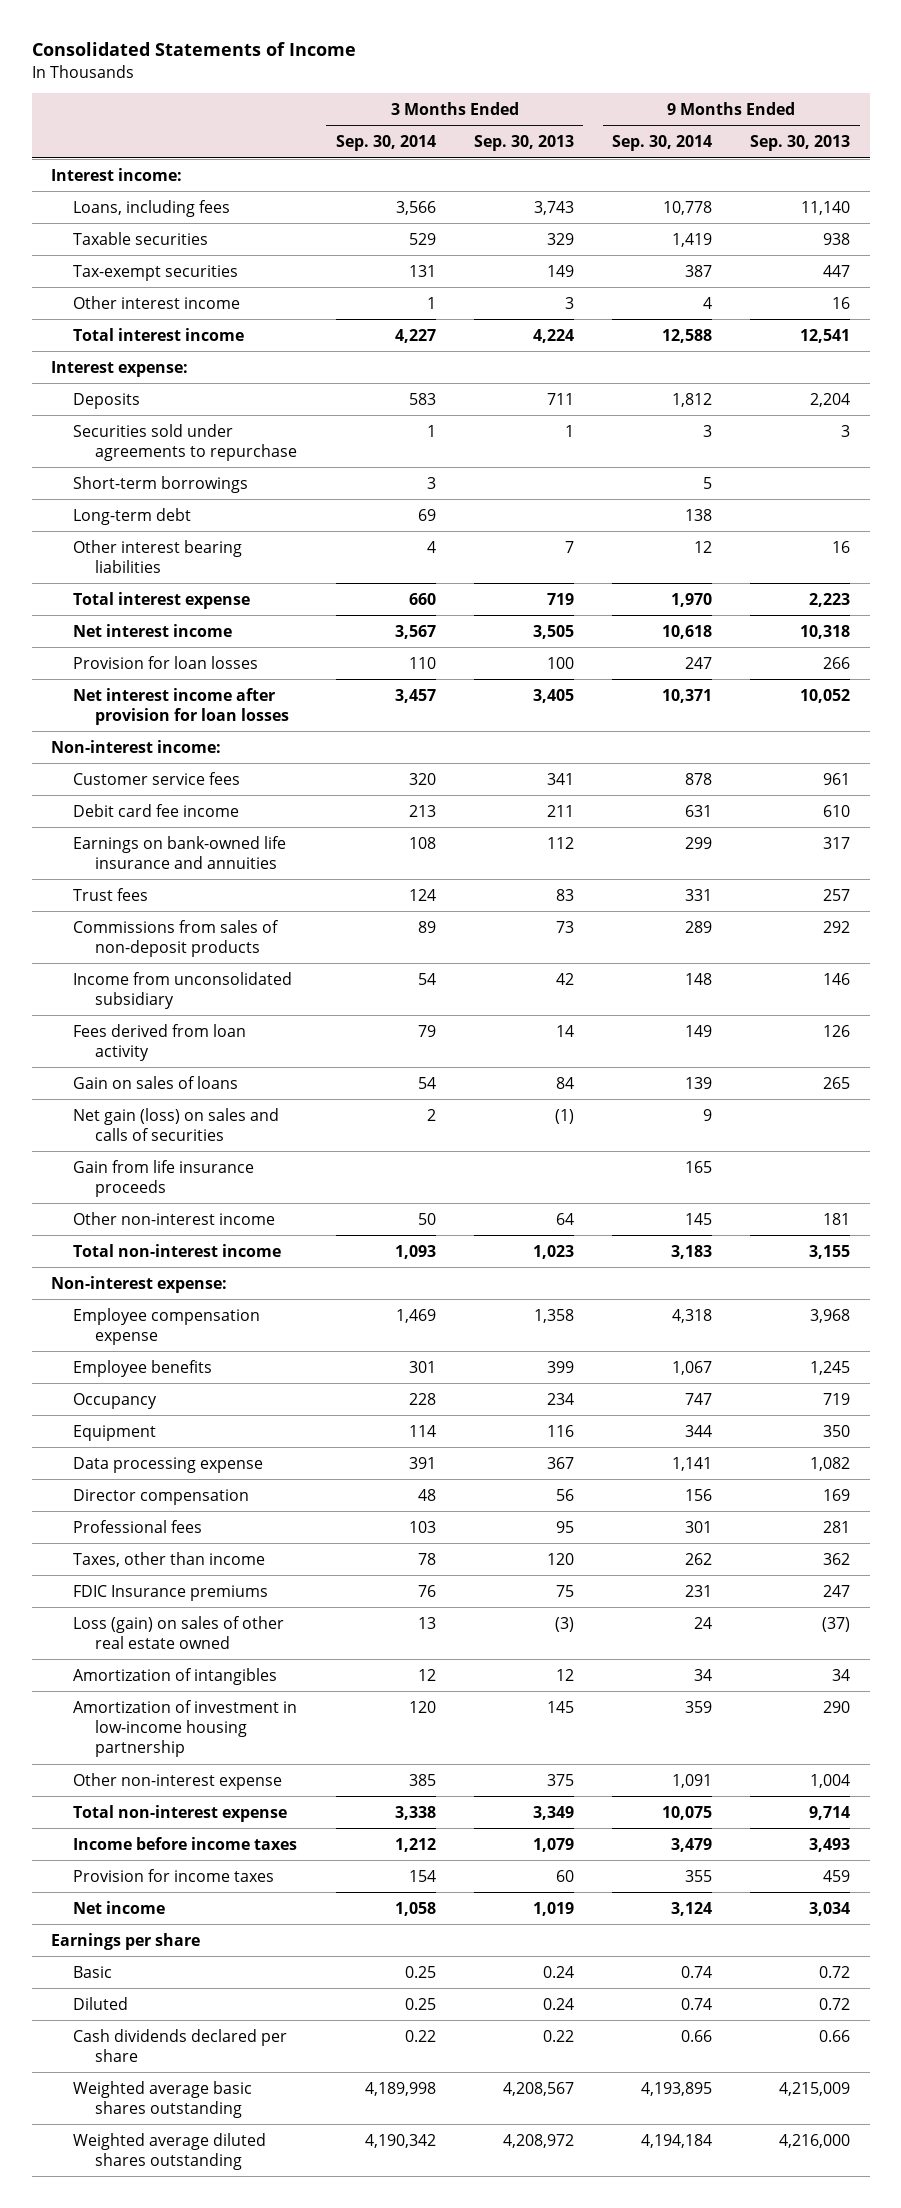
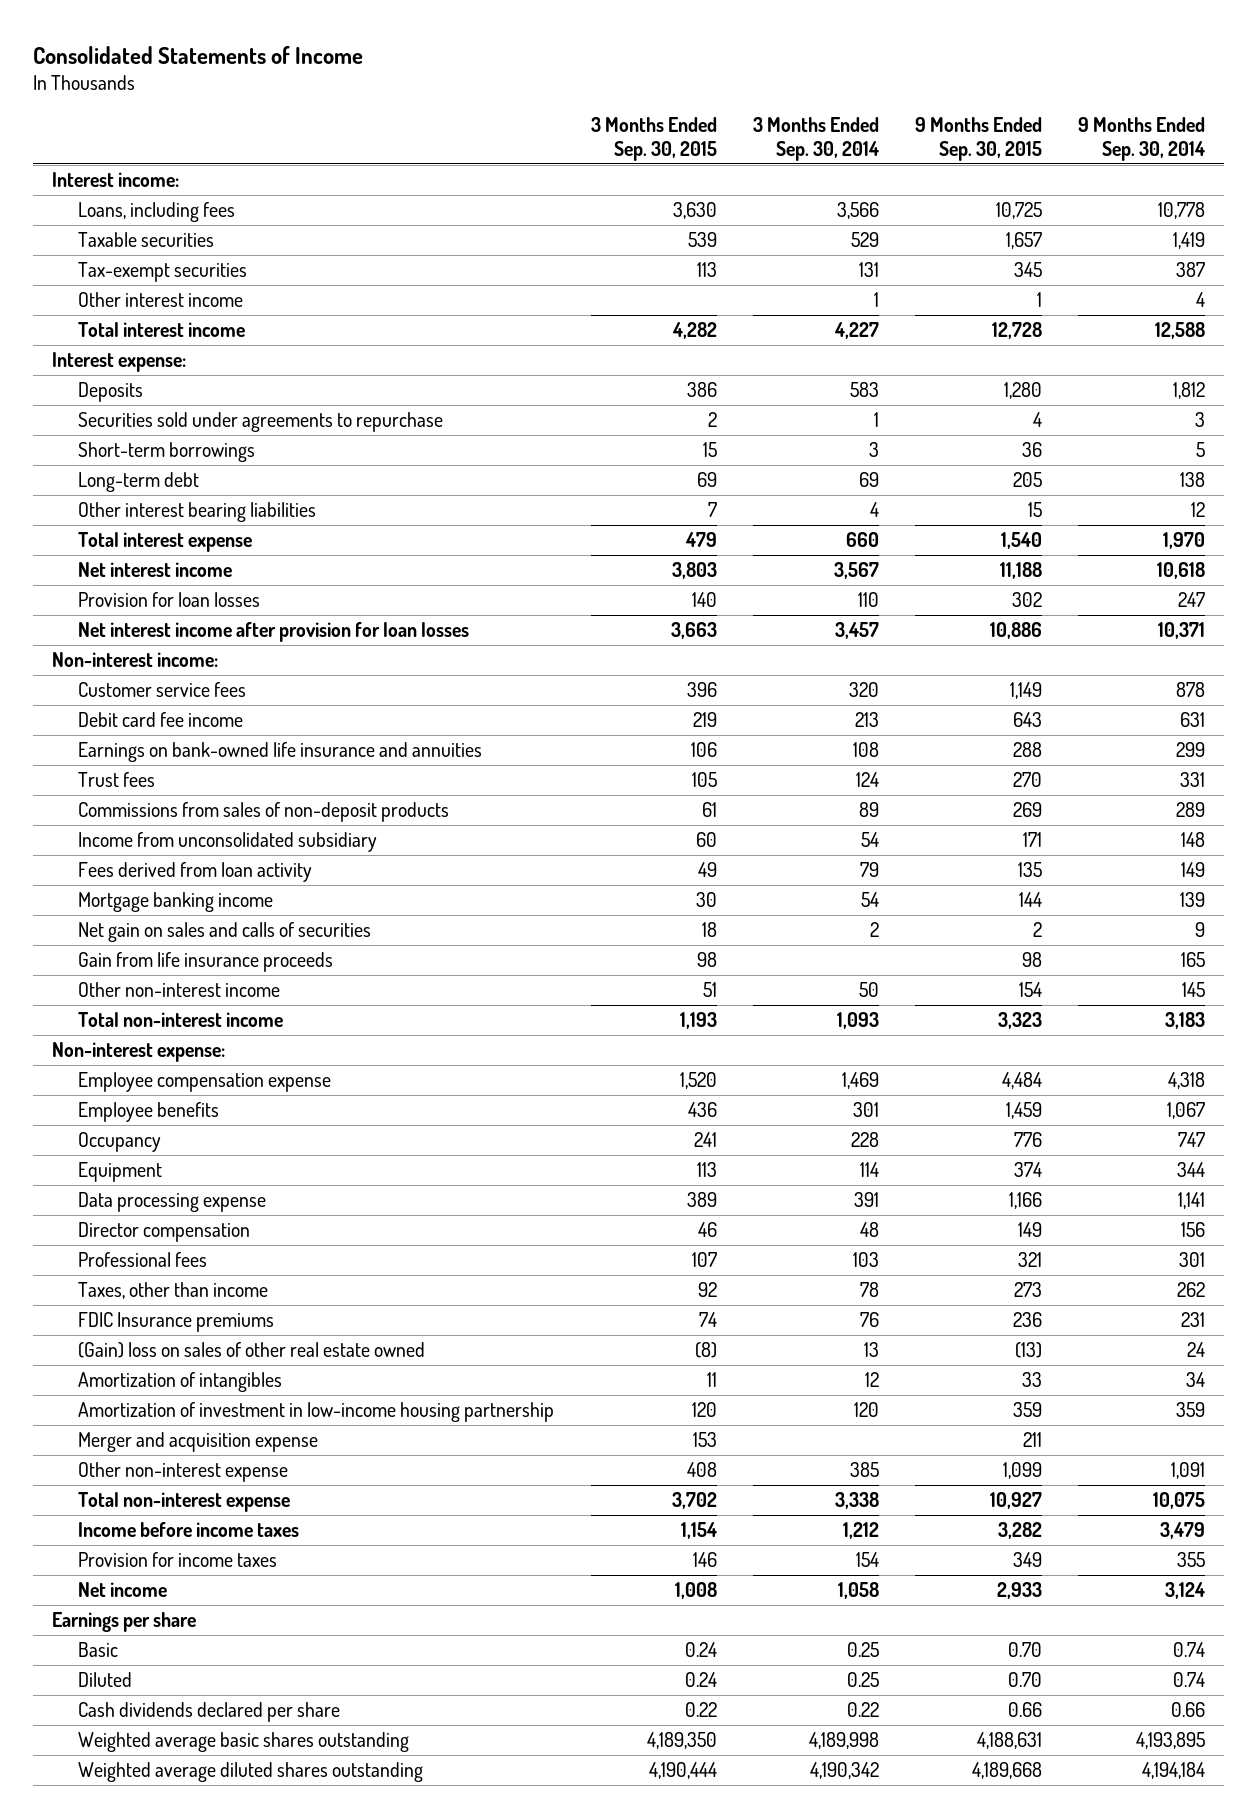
[473,135,574,152] Sep. 30, 2013 -> none
[750,135,851,152] Sep. 30, 2013 -> none
none -> [590,117,717,161] 3 Months Ended Sep. 30, 2015
none -> [915,117,1043,161] 9 Months Ended Sep. 30, 2015
[73,1075,239,1089] Gain on sales of loans -> [78,892,274,913] Mortgage banking income
[73,1107,280,1142] Net gain (loss) on sales and calls of securities -> [78,922,372,943] Net gain on sales and calls of securities
[73,1615,285,1650] Loss (gain) on sales of other real estate owned -> [78,1342,426,1359] (Gain) loss on sales of other real estate owned
none -> [78,1432,319,1453] Merger and acquisition expense

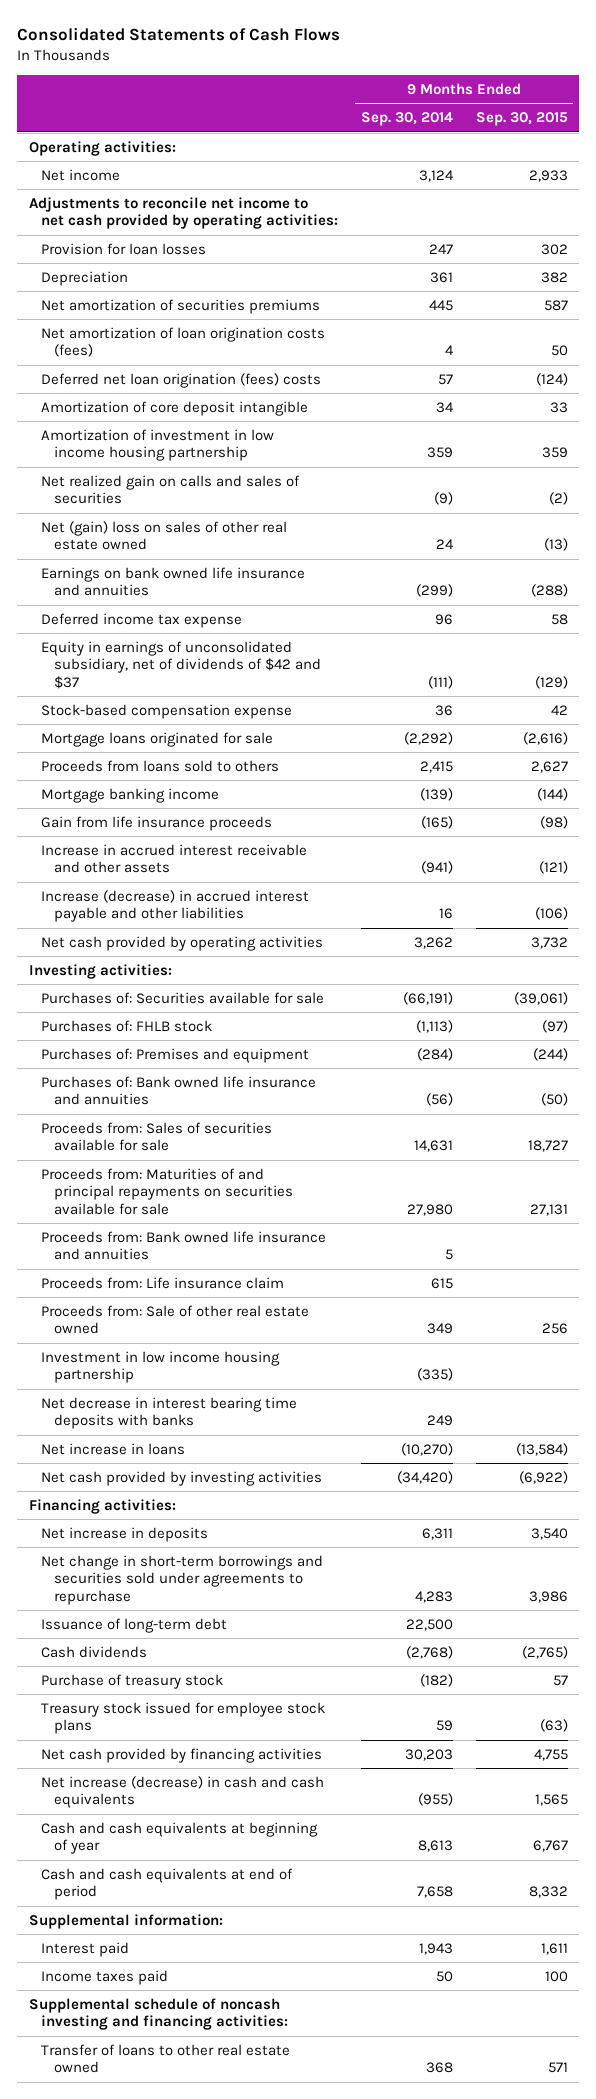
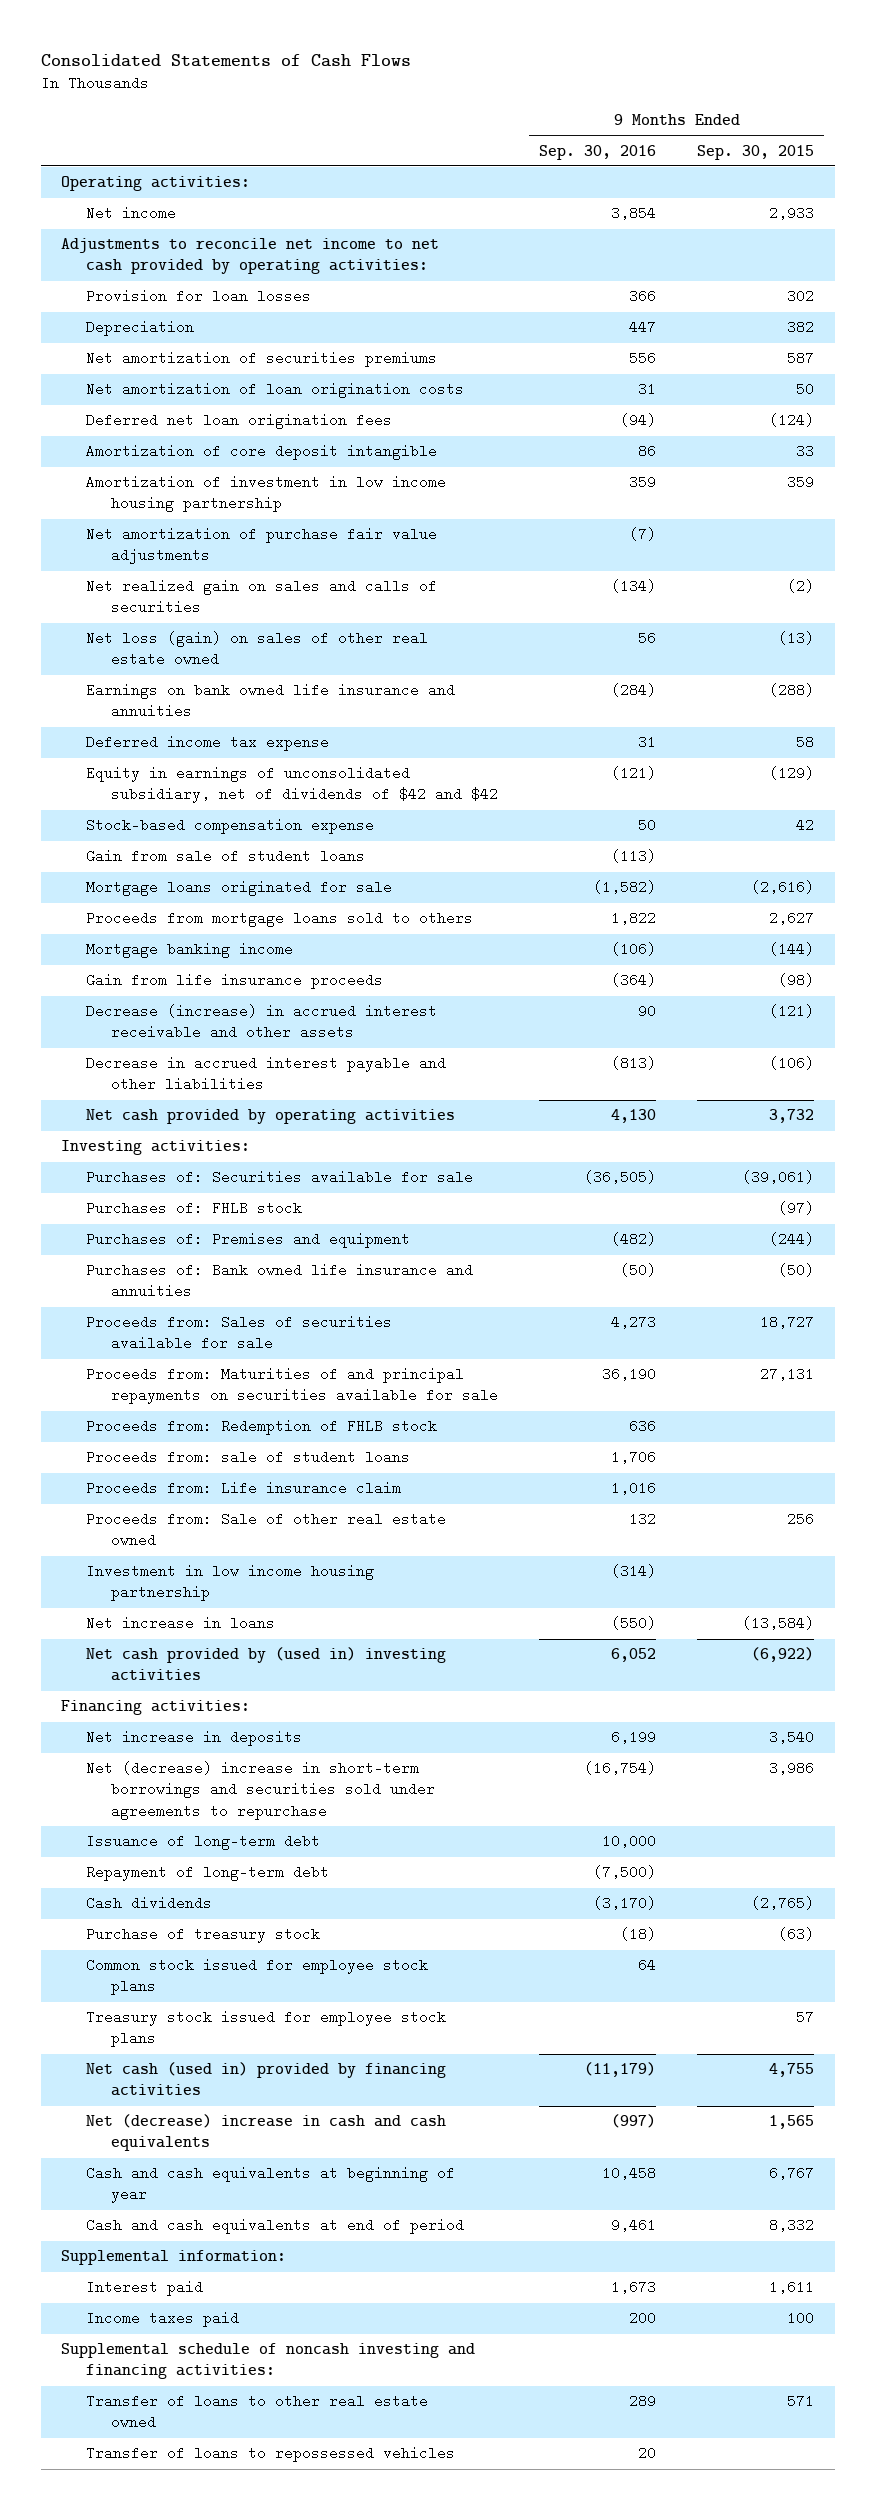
[361,112,454,127] Sep. 30, 2014 -> none
none -> [539,144,657,160] Sep. 30, 2016
[41,326,326,358] Net amortization of loan origination costs (fees) -> [86,382,465,399] Net amortization of loan origination costs
[41,372,322,388] Deferred net loan origination (fees) costs -> [86,413,393,430] Deferred net loan origination fees
none -> [86,527,438,565] Net amortization of purchase fair value adjustments
[41,474,301,505] Net realized gain on calls and sales of securities -> [86,579,438,615] Net realized gain on sales and calls of securities
[41,520,288,551] Net (gain) loss on sales of other real estate owned -> [86,631,429,667] Net loss (gain) on sales of other real estate owned
[41,640,322,689] Equity in earnings of unconsolidated subsidiary, net of dividends of $42 and $37 -> [86,766,499,804] Equity in earnings of unconsolidated subsidiary, net of dividends of $42 and $42
none -> [86,849,366,864] Gain from sale of student loans
[41,759,280,772] Proceeds from loans sold to others -> [86,911,474,928] Proceeds from mortgage loans sold to others
[41,843,308,874] Increase in accrued interest receivable and other assets -> [86,1004,438,1040] Decrease (increase) in accrued interest receivable and other assets
[41,889,310,923] Increase (decrease) in accrued interest payable and other liabilities -> [86,1056,447,1092] Decrease in accrued interest payable and other liabilities
[41,1230,327,1261] Proceeds from: Bank owned life insurance and annuities -> none
none -> [86,1419,438,1436] Proceeds from: Redemption of FHLB stock
none -> [86,1450,411,1465] Proceeds from: sale of student loans
[41,1396,298,1430] Net decrease in interest bearing time deposits with banks -> none
[41,1470,323,1486] Net cash provided by investing activities -> [86,1647,447,1682] Net cash provided by (used in) investing activities
[41,1554,324,1605] Net change in short-term borrowings and securities sold under agreements to repurchase -> [86,1761,436,1820] Net (decrease) increase in short-term borrowings and securities sold under agreements to repurchase
none -> [86,1865,330,1882] Repayment of long-term debt
[552,1674,568,1686] 57 -> [778,1927,815,1942] (63)
none -> [86,1958,429,1996] Common stock issued for employee stock plans
[539,1719,568,1733] (63) -> [796,2010,815,2025] 57
[41,1747,323,1763] Net cash provided by financing activities -> [86,2062,447,2097] Net cash (used in) provided by financing activities
[41,1775,325,1809] Net increase (decrease) in cash and cash equivalents -> [86,2114,447,2152] Net (decrease) increase in cash and cash equivalents
none -> [86,2446,456,2463] Transfer of loans to repossessed vehicles

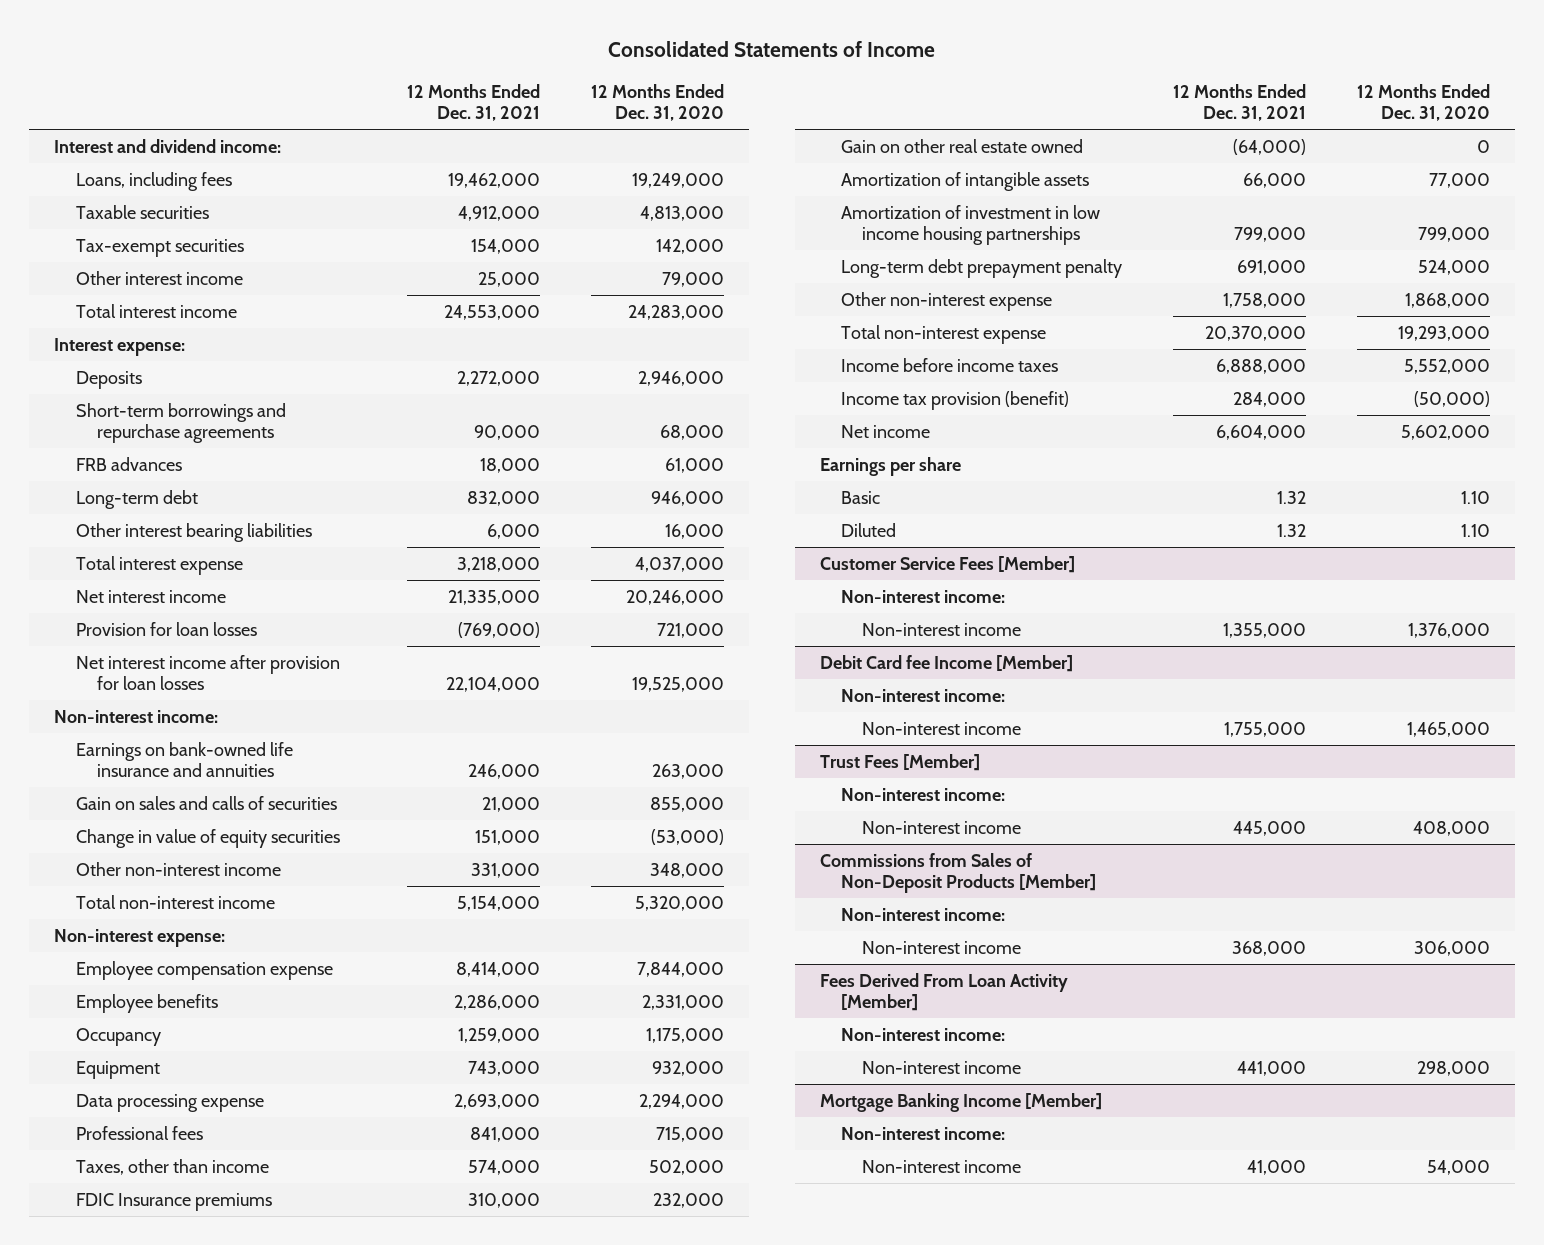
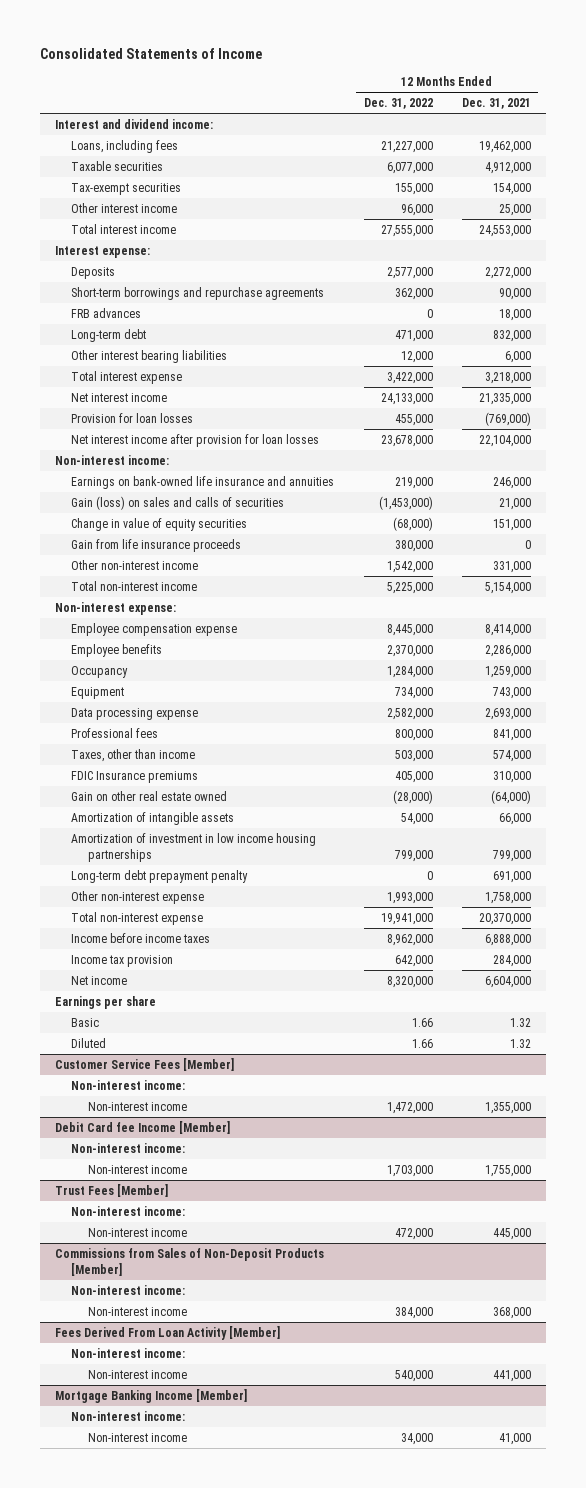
[591,83,725,122] 12 Months Ended Dec. 31, 2020 -> none
none -> [363,97,433,109] Dec. 31, 2022
[75,795,337,810] Gain on sales and calls of securities -> [71,495,285,510] Gain (loss) on sales and calls of securities
none -> [71,538,242,552] Gain from life insurance proceeds
[841,390,1070,410] Income tax provision (benefit) -> [71,954,174,967] Income tax provision

